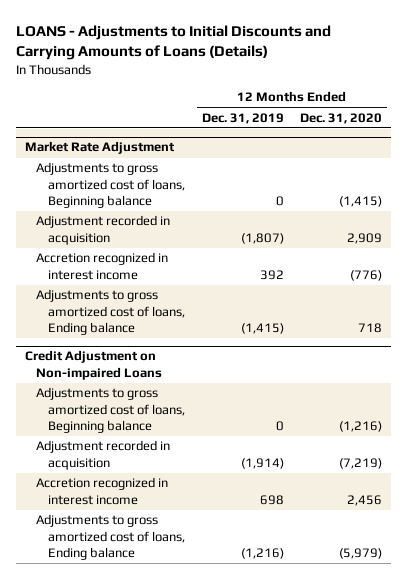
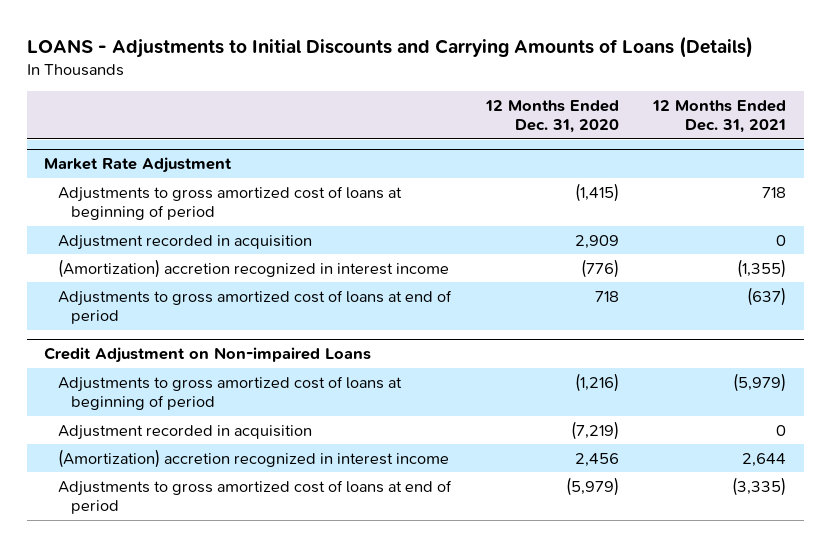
[201,112,284,124] Dec. 31, 2019 -> none
none -> [652,99,787,134] 12 Months Ended Dec. 31, 2021
[36,162,185,208] Adjustments to gross amortized cost of loans, Beginning balance -> [57,185,402,220] Adjustments to gross amortized cost of loans at beginning of period
[36,252,169,280] Accretion recognized in interest income -> [57,258,449,278] (Amortization) accretion recognized in interest income
[36,289,185,335] Adjustments to gross amortized cost of loans, Ending balance -> [57,289,452,324] Adjustments to gross amortized cost of loans at end of period
[36,387,185,433] Adjustments to gross amortized cost of loans, Beginning balance -> [57,375,402,410] Adjustments to gross amortized cost of loans at beginning of period
[36,477,169,505] Accretion recognized in interest income -> [57,448,449,468] (Amortization) accretion recognized in interest income
[36,514,185,560] Adjustments to gross amortized cost of loans, Ending balance -> [57,479,452,514] Adjustments to gross amortized cost of loans at end of period

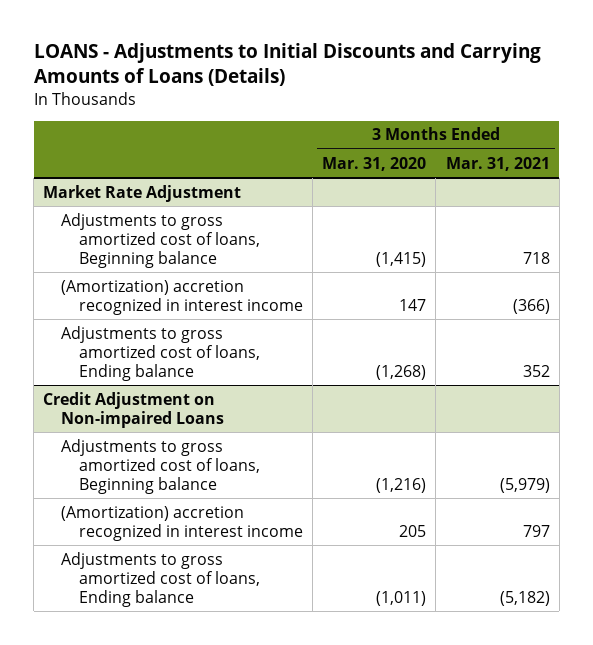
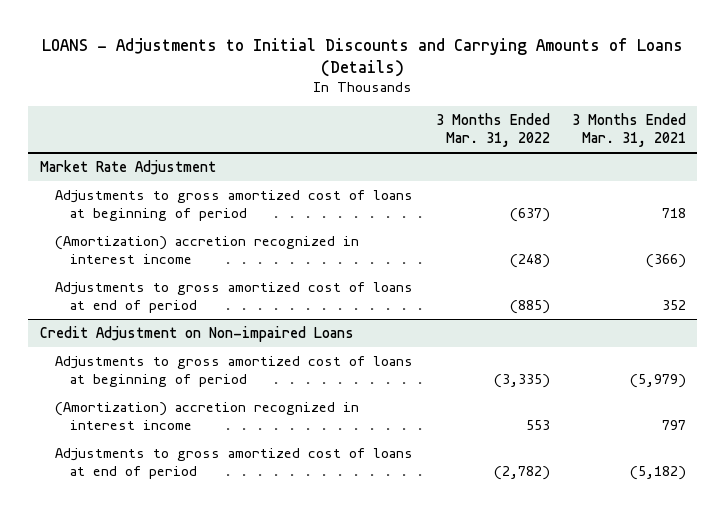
[322,156,427,171] Mar. 31, 2020 -> none
none -> [435,113,550,148] 3 Months Ended Mar. 31, 2022
[61,212,260,268] Adjustments to gross amortized cost of loans, Beginning balance -> [54,189,413,221] Adjustments to gross amortized cost of loans at beginning of period
[61,325,260,381] Adjustments to gross amortized cost of loans, Ending balance -> [54,281,413,313] Adjustments to gross amortized cost of loans at end of period
[61,438,260,494] Adjustments to gross amortized cost of loans, Beginning balance -> [54,355,413,387] Adjustments to gross amortized cost of loans at beginning of period
[61,551,260,607] Adjustments to gross amortized cost of loans, Ending balance -> [54,447,413,479] Adjustments to gross amortized cost of loans at end of period

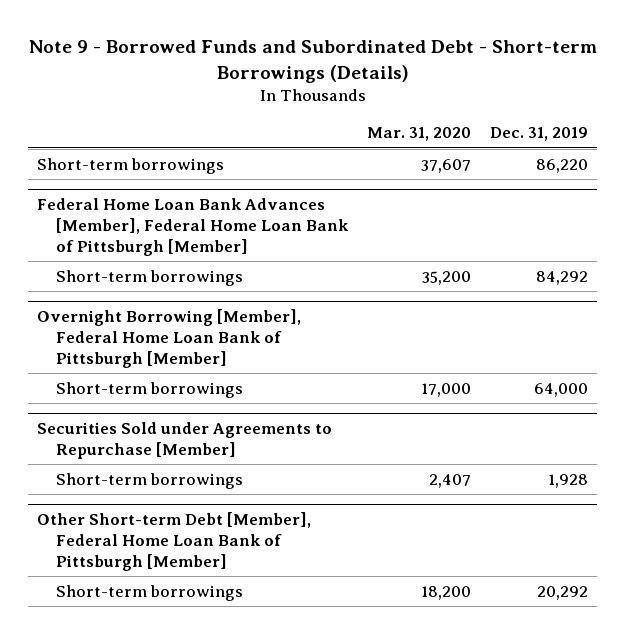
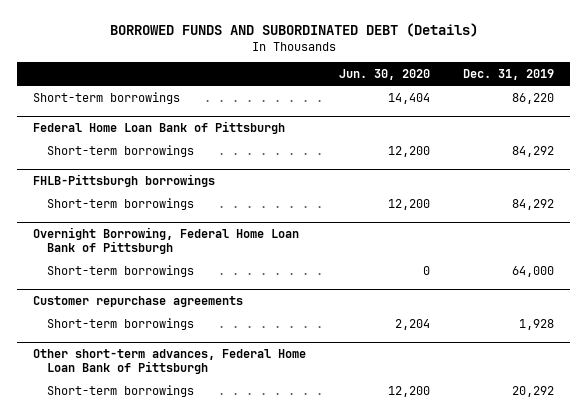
[28,40,597,83] Note 9 - Borrowed Funds and Subordinated Debt - Short-term Borrowings (Details) -> [109,23,478,38] BORROWED FUNDS AND SUBORDINATED DEBT (Details)
[366,127,471,142] Mar. 31, 2020 -> none
none -> [339,68,431,80] Jun. 30, 2020
[37,198,350,256] Federal Home Loan Bank Advances [Member], Federal Home Loan Bank of Pittsburgh [Member] -> [33,120,286,134] Federal Home Loan Bank of Pittsburgh
none -> [33,173,216,187] FHLB-Pittsburgh borrowings
none -> [47,197,195,210] Short-term borrowings
[37,309,302,368] Overnight Borrowing [Member], Federal Home Loan Bank of Pittsburgh [Member] -> [33,226,300,255] Overnight Borrowing, Federal Home Loan Bank of Pittsburgh
[37,422,333,459] Securities Sold under Agreements to Repurchase [Member] -> [33,295,244,307] Customer repurchase agreements
[37,512,312,571] Other Short-term Debt [Member], Federal Home Loan Bank of Pittsburgh [Member] -> [33,348,307,375] Other short-term advances, Federal Home Loan Bank of Pittsburgh

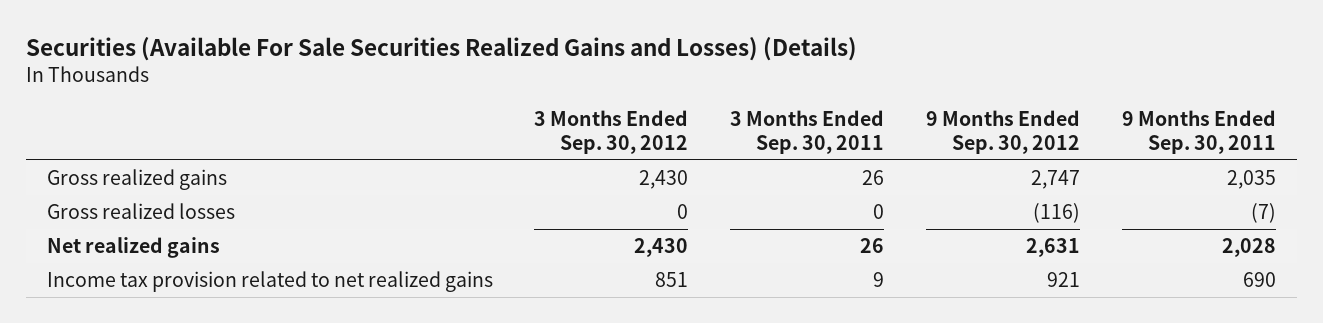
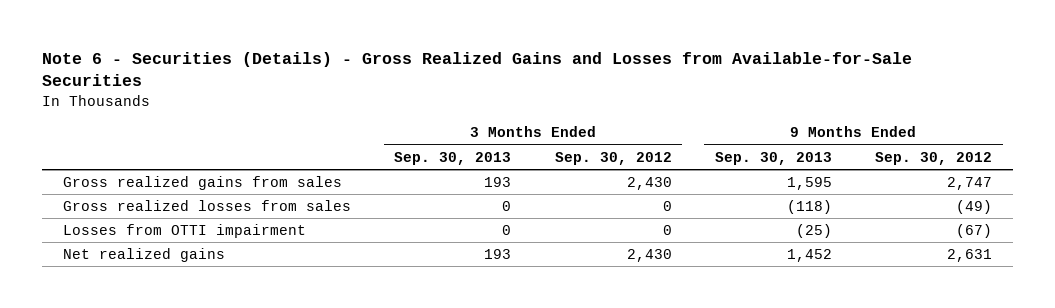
[25,37,857,62] Securities (Available For Sale Securities Realized Gains and Losses) (Details) -> [41,52,912,87] Note 6 - Securities (Details) - Gross Realized Gains and Losses from Available-for-Sale Securities
[730,110,885,154] 3 Months Ended Sep. 30, 2011 -> none
[1121,110,1276,154] 9 Months Ended Sep. 30, 2011 -> none
none -> [394,151,512,165] Sep. 30, 2013
none -> [714,151,832,165] Sep. 30, 2013
[46,169,227,191] Gross realized gains -> [63,175,343,190] Gross realized gains from sales
[46,203,235,220] Gross realized losses -> [63,199,352,211] Gross realized losses from sales
[1033,203,1081,224] (116) -> [955,199,992,214] (49)
none -> [63,223,307,238] Losses from OTTI impairment
[46,271,493,293] Income tax provision related to net realized gains -> none

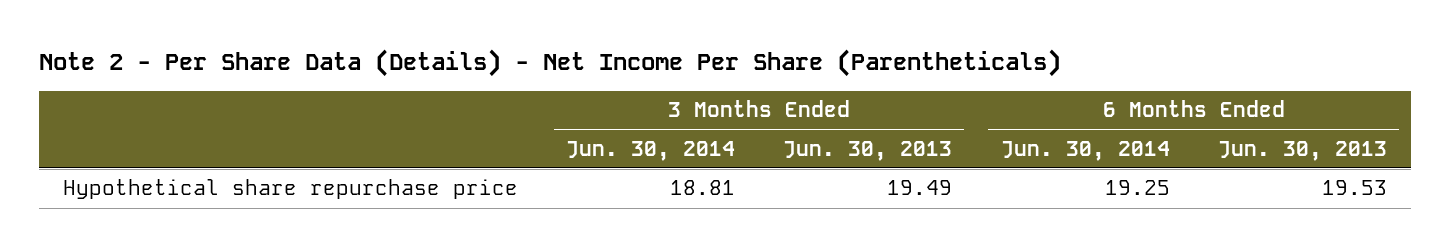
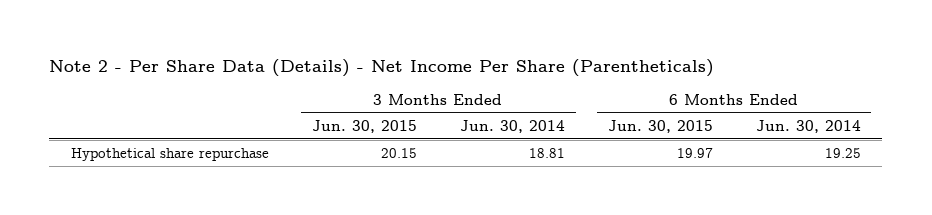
[783,140,953,161] Jun. 30, 2013 -> none
[1217,140,1387,161] Jun. 30, 2013 -> none
none -> [311,120,417,134] Jun. 30, 2015
none -> [607,120,713,134] Jun. 30, 2015
[62,179,518,200] Hypothetical share repurchase price -> [70,148,269,162] Hypothetical share repurchase

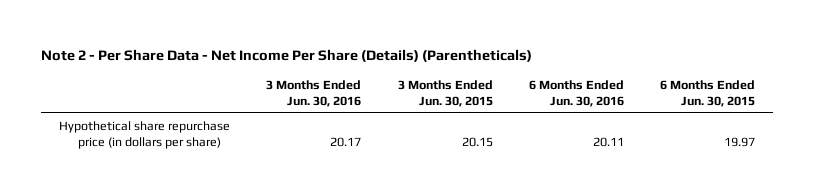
[49,59,715,78] Note 2 - Per Share Data (Details) - Net Income Per Share (Parentheticals) -> [40,49,532,63] Note 2 - Per Share Data - Net Income Per Share (Details) (Parentheticals)
[459,120,565,134] Jun. 30, 2014 -> none
[755,120,861,134] Jun. 30, 2014 -> none
none -> [266,80,362,107] 3 Months Ended Jun. 30, 2016
none -> [528,80,624,107] 6 Months Ended Jun. 30, 2016
[70,148,269,162] Hypothetical share repurchase -> [58,121,230,149] Hypothetical share repurchase price (in dollars per share)

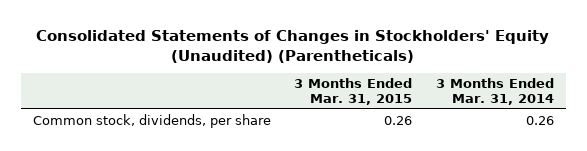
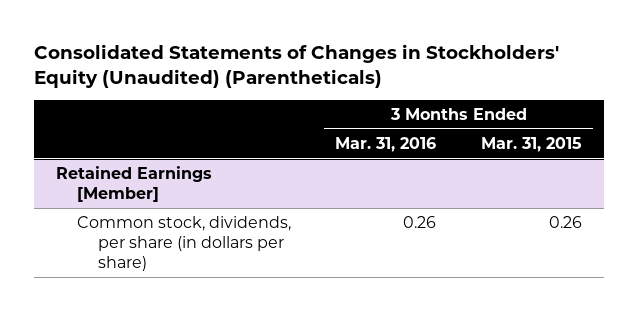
[435,77,554,106] 3 Months Ended Mar. 31, 2014 -> none
none -> [335,136,437,152] Mar. 31, 2016
none -> [55,166,212,203] Retained Earnings [Member]
[32,113,271,128] Common stock, dividends, per share -> [77,216,292,271] Common stock, dividends, per share (in dollars per share)

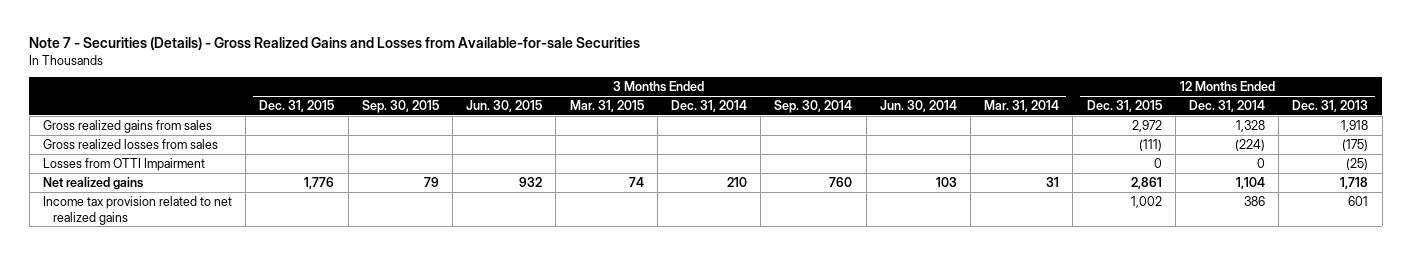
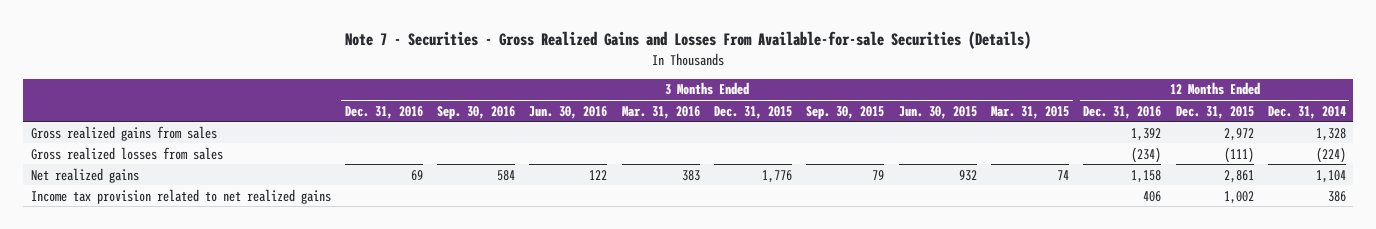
[29,37,641,51] Note 7 - Securities (Details) - Gross Realized Gains and Losses from Available-for-sale Securities -> [345,31,1032,50] Note 7 - Securities - Gross Realized Gains and Losses From Available-for-sale Securities (Details)
[671,99,748,112] Dec. 31, 2014 -> none
[774,99,853,113] Sep. 30, 2014 -> none
[879,99,957,112] Jun. 30, 2014 -> none
[984,99,1060,112] Mar. 31, 2014 -> none
[1292,99,1369,112] Dec. 31, 2013 -> none
none -> [344,105,423,119] Dec. 31, 2016
none -> [437,105,516,119] Sep. 30, 2016
none -> [529,105,608,119] Jun. 30, 2016
none -> [621,105,700,119] Mar. 31, 2016
none -> [1083,105,1162,119] Dec. 31, 2016
[43,157,206,171] Losses from OTTI Impairment -> none

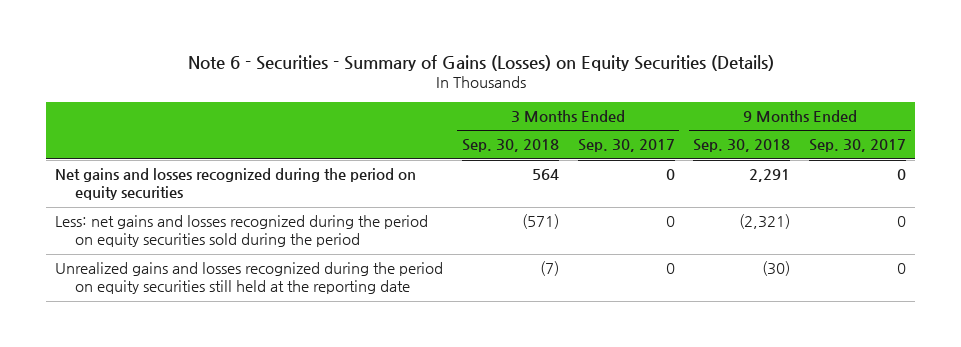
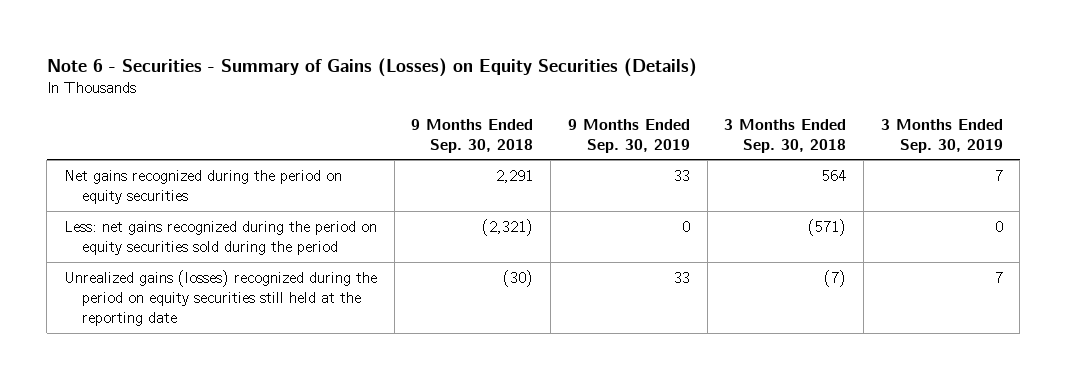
[577,139,675,153] Sep. 30, 2017 -> none
[808,139,906,153] Sep. 30, 2017 -> none
none -> [567,118,690,153] 9 Months Ended Sep. 30, 2019
none -> [880,118,1003,153] 3 Months Ended Sep. 30, 2019
[55,168,417,201] Net gains and losses recognized during the period on equity securities -> [64,169,343,204] Net gains recognized during the period on equity securities
[55,215,429,248] Less: net gains and losses recognized during the period on equity securities sold during the period -> [64,220,378,255] Less: net gains recognized during the period on equity securities sold during the period
[55,262,444,295] Unrealized gains and losses recognized during the period on equity securities still held at the reporting date -> [64,269,378,326] Unrealized gains (losses) recognized during the period on equity securities still held at the reporting date

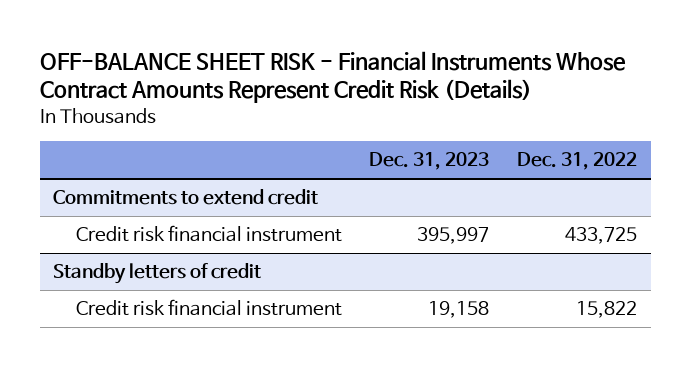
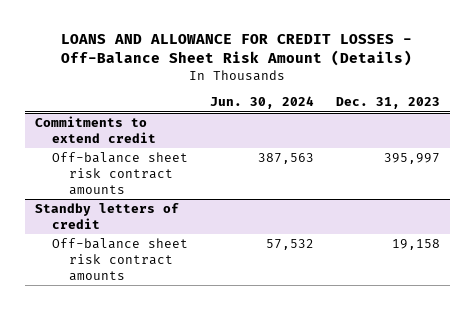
[39,50,626,104] OFF-BALANCE SHEET RISK - Financial Instruments Whose Contract Amounts Represent Credit Risk (Details) -> [61,33,413,67] LOANS AND ALLOWANCE FOR CREDIT LOSSES - Off-Balance Sheet Risk Amount (Details)
[516,152,637,171] Dec. 31, 2022 -> none
none -> [209,96,314,110] Jun. 30, 2024
[76,225,343,243] Credit risk financial instrument -> [52,152,189,195] Off-balance sheet risk contract amounts
[76,299,343,317] Credit risk financial instrument -> [52,238,189,281] Off-balance sheet risk contract amounts

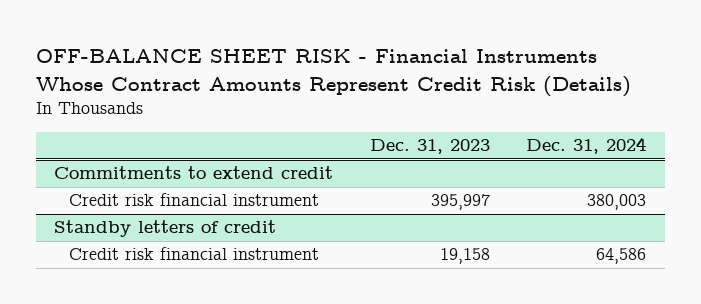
[61,33,413,67] LOANS AND ALLOWANCE FOR CREDIT LOSSES - Off-Balance Sheet Risk Amount (Details) -> [36,49,632,97] OFF-BALANCE SHEET RISK - Financial Instruments Whose Contract Amounts Represent Credit Risk (Details)
[209,96,314,110] Jun. 30, 2024 -> none
none -> [526,137,647,155] Dec. 31, 2024
[52,152,189,195] Off-balance sheet risk contract amounts -> [69,193,320,207] Credit risk financial instrument
[52,238,189,281] Off-balance sheet risk contract amounts -> [69,247,320,261] Credit risk financial instrument

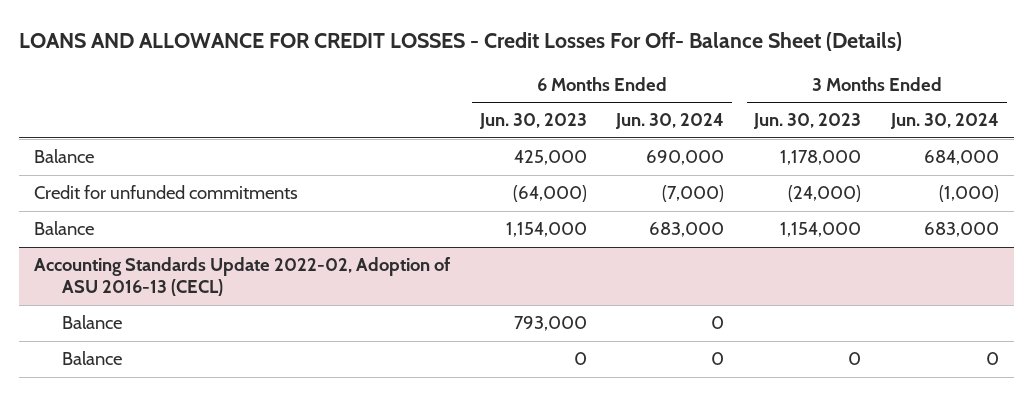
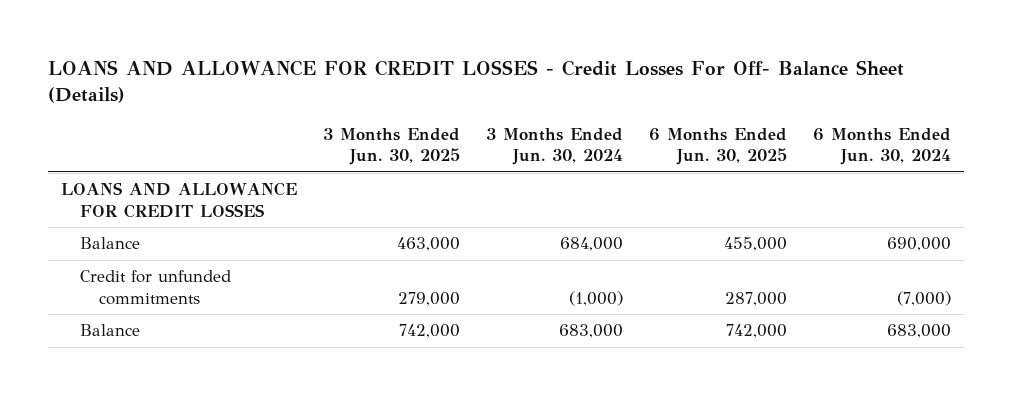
[478,113,587,130] Jun. 30, 2023 -> none
[753,113,862,130] Jun. 30, 2023 -> none
none -> [323,127,461,166] 3 Months Ended Jun. 30, 2025
none -> [649,127,788,166] 6 Months Ended Jun. 30, 2025
none -> [61,182,298,218] LOANS AND ALLOWANCE FOR CREDIT LOSSES
[33,257,450,297] Accounting Standards Update 2022-02, Adoption of ASU 2016-13 (CECL) -> none
[61,315,122,330] Balance -> none
[61,351,122,366] Balance -> none

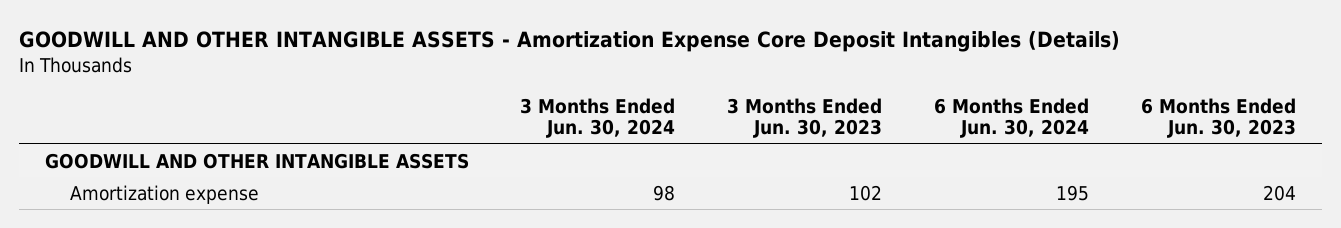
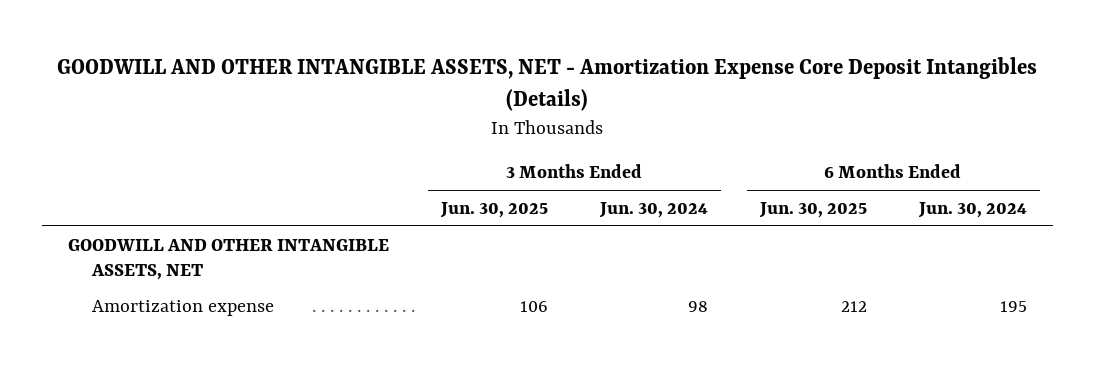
[18,31,1120,53] GOODWILL AND OTHER INTANGIBLE ASSETS - Amortization Expense Core Deposit Intangibles (Details) -> [57,56,1038,112] GOODWILL AND OTHER INTANGIBLE ASSETS, NET - Amortization Expense Core Deposit Intangibles (Details)
[727,97,883,139] 3 Months Ended Jun. 30, 2023 -> none
[1141,97,1297,139] 6 Months Ended Jun. 30, 2023 -> none
none -> [439,201,548,218] Jun. 30, 2025
none -> [758,201,867,218] Jun. 30, 2025
[44,152,469,169] GOODWILL AND OTHER INTANGIBLE ASSETS -> [67,238,389,280] GOODWILL AND OTHER INTANGIBLE ASSETS, NET

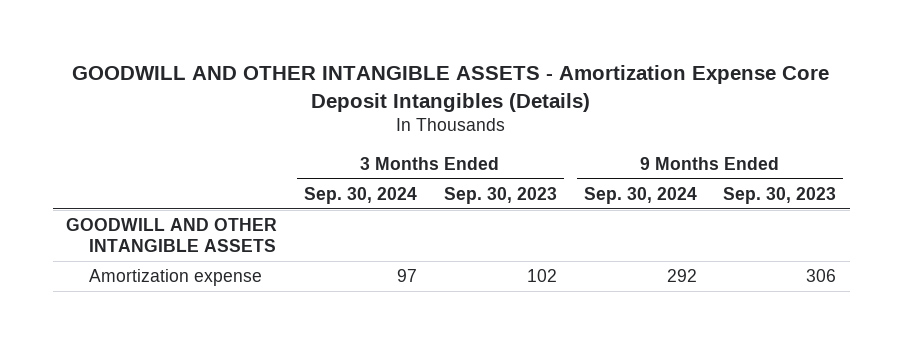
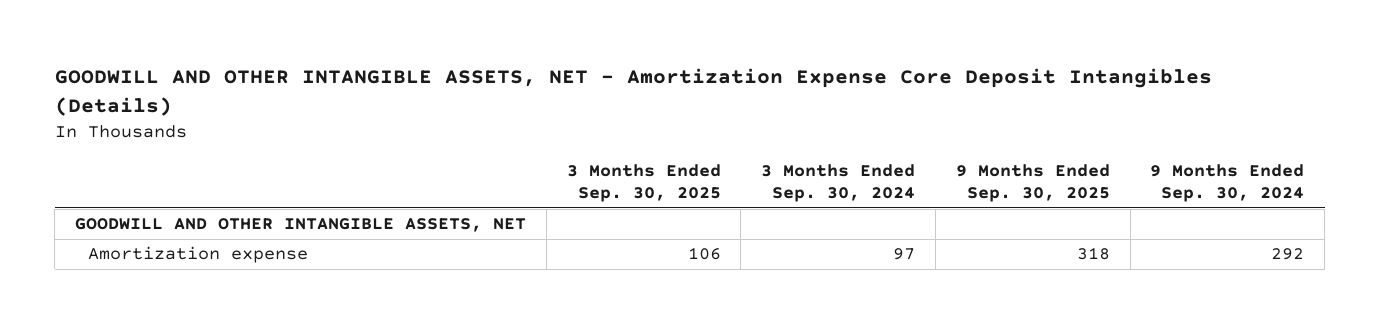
[72,65,830,112] GOODWILL AND OTHER INTANGIBLE ASSETS - Amortization Expense Core Deposit Intangibles (Details) -> [54,68,1212,117] GOODWILL AND OTHER INTANGIBLE ASSETS, NET - Amortization Expense Core Deposit Intangibles (Details)
[443,186,557,204] Sep. 30, 2023 -> none
[723,186,837,204] Sep. 30, 2023 -> none
none -> [566,164,721,203] 3 Months Ended Sep. 30, 2025
none -> [955,164,1110,203] 9 Months Ended Sep. 30, 2025
[66,218,278,253] GOODWILL AND OTHER INTANGIBLE ASSETS -> [75,218,527,233] GOODWILL AND OTHER INTANGIBLE ASSETS, NET

